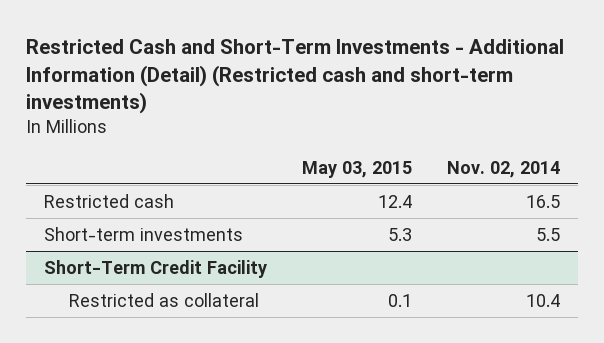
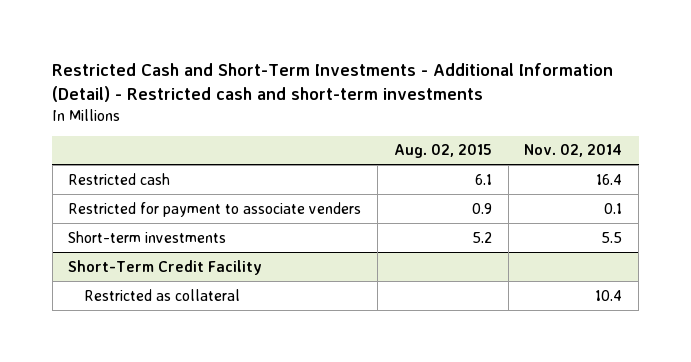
[26,38,565,115] Restricted Cash and Short-Term Investments - Additional Information (Detail) (Restricted cash and short-term investments) -> [52,63,614,102] Restricted Cash and Short-Term Investments - Additional Information (Detail) - Restricted cash and short-term investments
[302,160,413,178] May 03, 2015 -> none
none -> [393,144,492,159] Aug. 02, 2015
[526,194,561,208] 16.5 -> [596,173,623,185] 16.4
none -> [68,201,362,217] Restricted for payment to associate venders

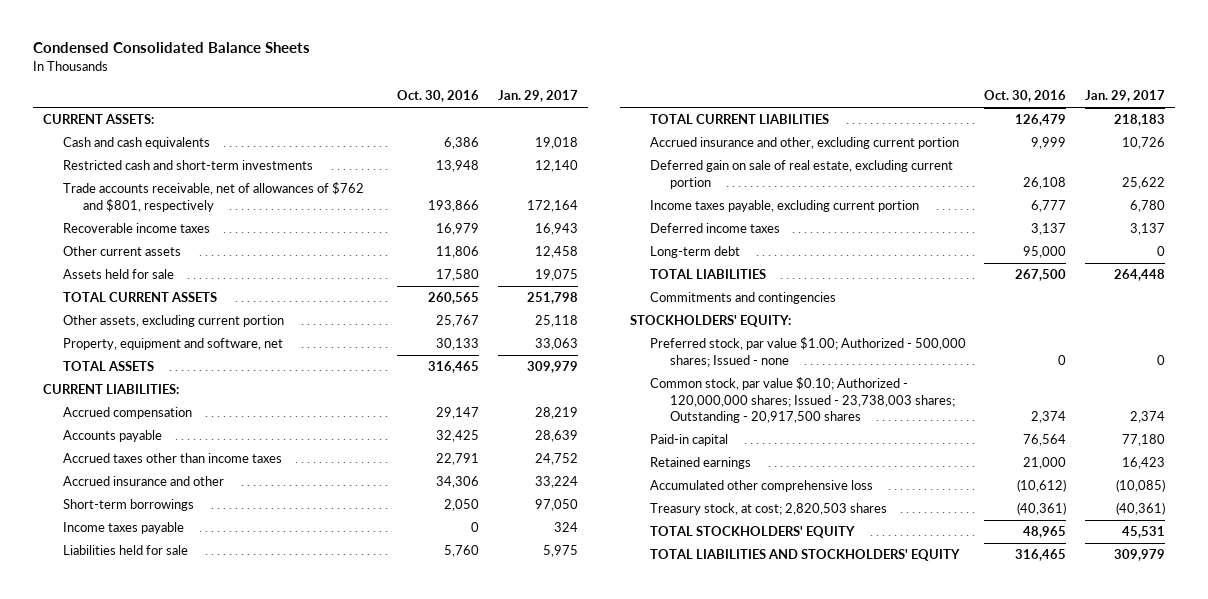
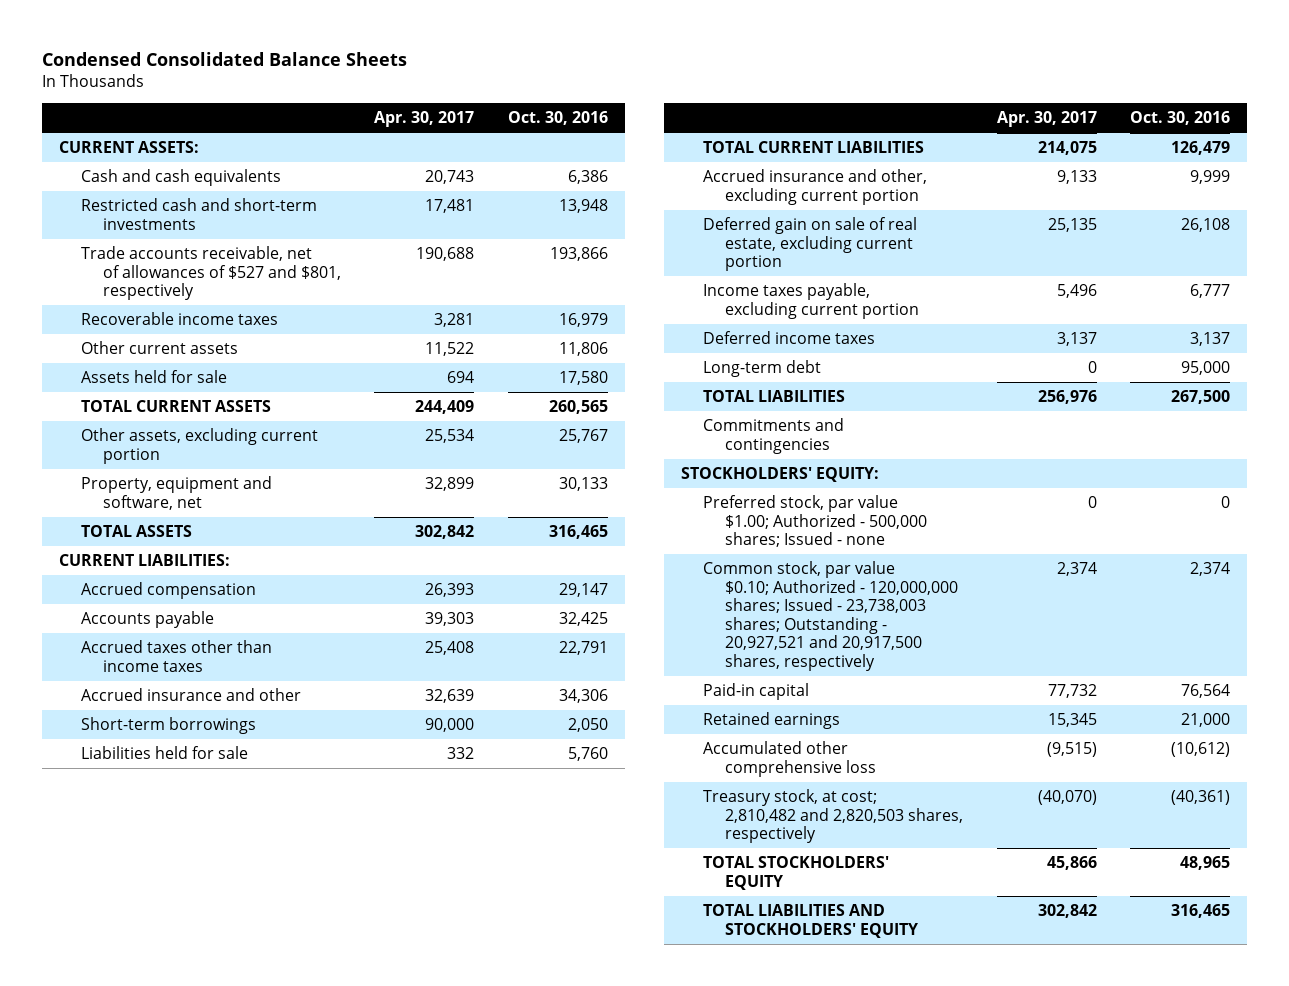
[498,90,579,103] Jan. 29, 2017 -> none
none -> [374,111,475,128] Apr. 30, 2017
[62,182,364,212] Trade accounts receivable, net of allowances of $762 and $801, respectively -> [80,246,341,301] Trade accounts receivable, net of allowances of $527 and $801, respectively
[62,522,184,535] Income taxes payable -> none
[649,377,955,424] Common stock, par value $0.10; Authorized - 120,000,000 shares; Issued - 23,738,003 shares; Outstanding - 20,917,500 shares -> [702,561,958,671] Common stock, par value $0.10; Authorized - 120,000,000 shares; Issued - 23,738,003 shares; Outstanding - 20,927,521 and 20,917,500 shares, respectively
[649,503,887,516] Treasury stock, at cost; 2,820,503 shares -> [702,789,963,844] Treasury stock, at cost; 2,810,482 and 2,820,503 shares, respectively

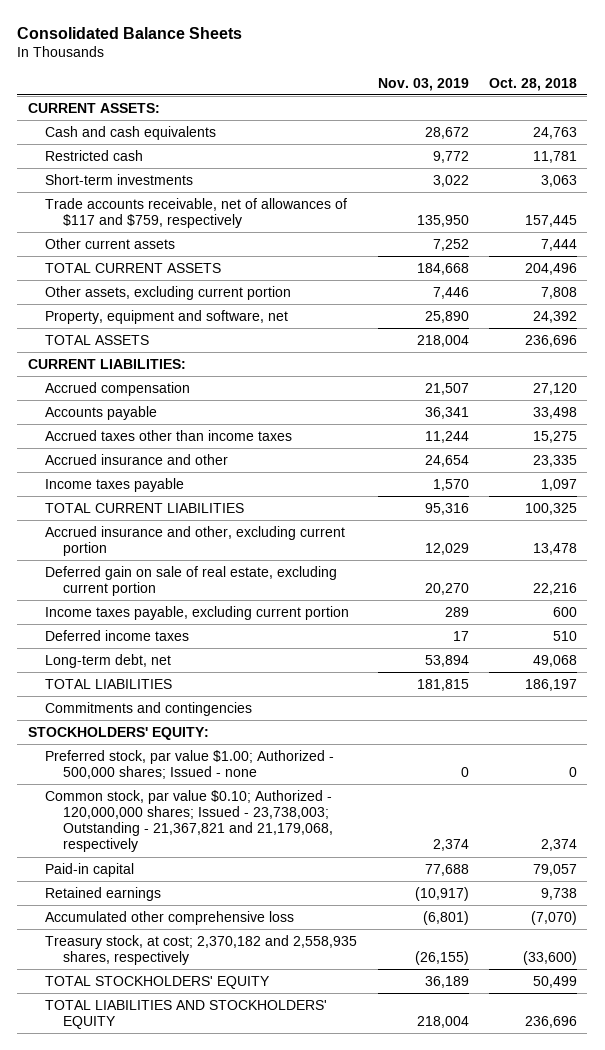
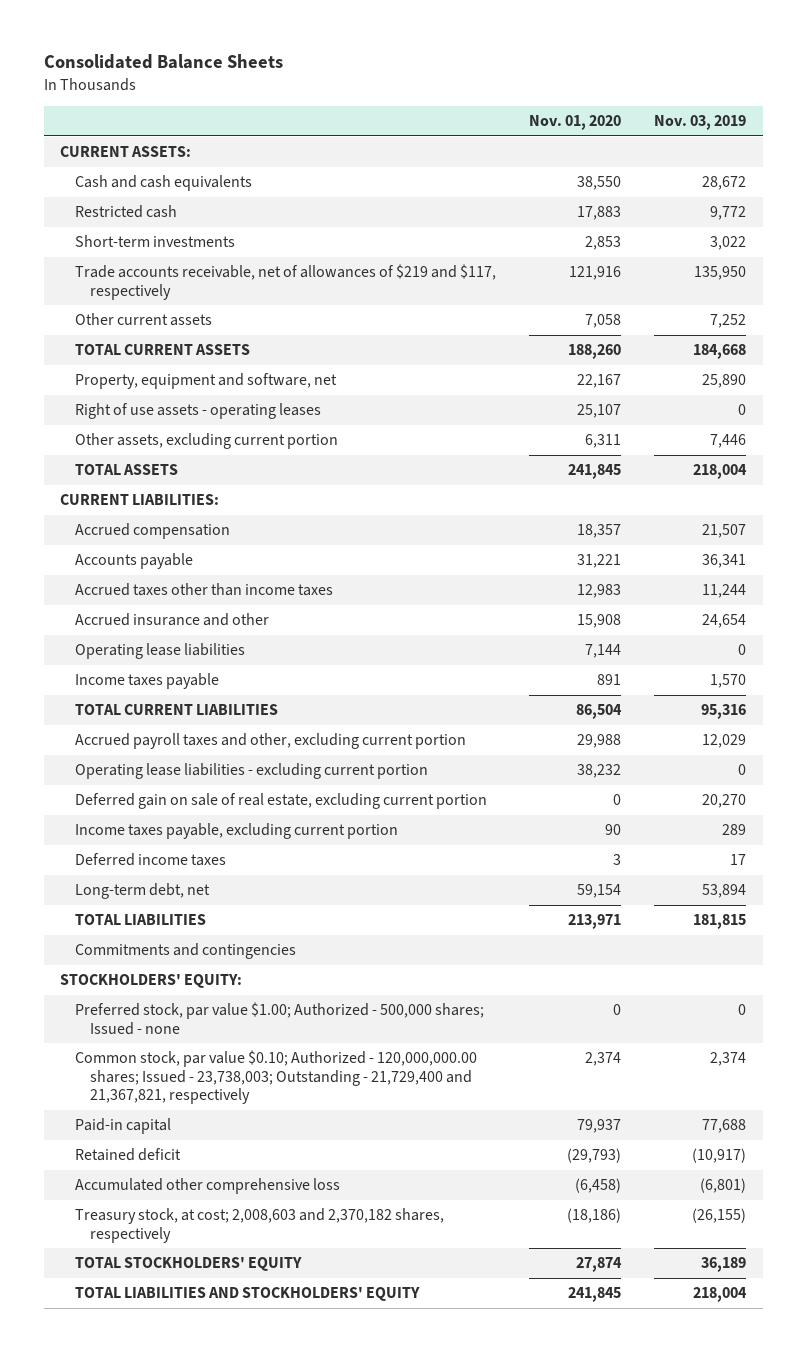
[489,77,578,91] Oct. 28, 2018 -> none
none -> [529,114,622,130] Nov. 01, 2020
[45,197,348,228] Trade accounts receivable, net of allowances of $117 and $759, respectively -> [74,264,496,300] Trade accounts receivable, net of allowances of $219 and $117, respectively
none -> [74,403,321,420] Right of use assets - operating leases
[45,285,292,300] Other assets, excluding current portion -> [74,433,338,450] Other assets, excluding current portion
none -> [74,643,245,660] Operating lease liabilities
[45,525,346,556] Accrued insurance and other, excluding current portion -> [74,733,466,750] Accrued payroll taxes and other, excluding current portion
none -> [74,763,428,780] Operating lease liabilities - excluding current portion
[45,789,333,853] Common stock, par value $0.10; Authorized - 120,000,000 shares; Issued - 23,738,003; Outstanding - 21,367,821 and 21,179,068, respectively -> [74,1050,477,1104] Common stock, par value $0.10; Authorized - 120,000,000.00 shares; Issued - 23,738,003; Outstanding - 21,729,400 and 21,367,821, respectively
[45,886,162,901] Retained earnings -> [74,1148,181,1162] Retained deficit
[45,934,358,965] Treasury stock, at cost; 2,370,182 and 2,558,935 shares, respectively -> [74,1208,444,1243] Treasury stock, at cost; 2,008,603 and 2,370,182 shares, respectively

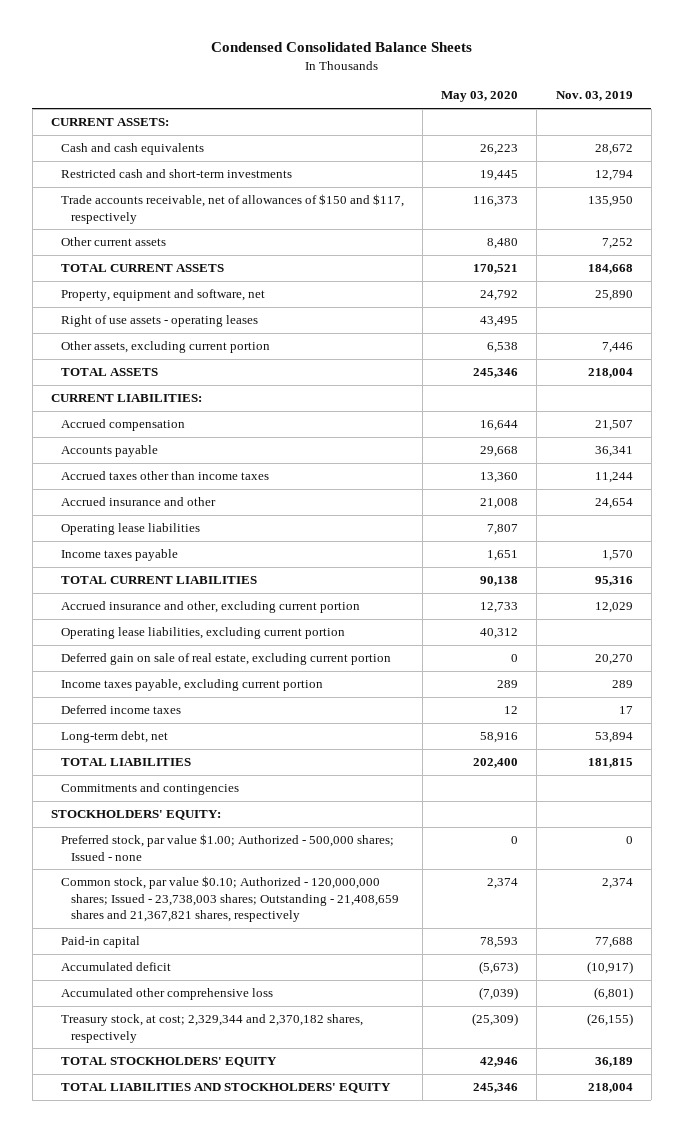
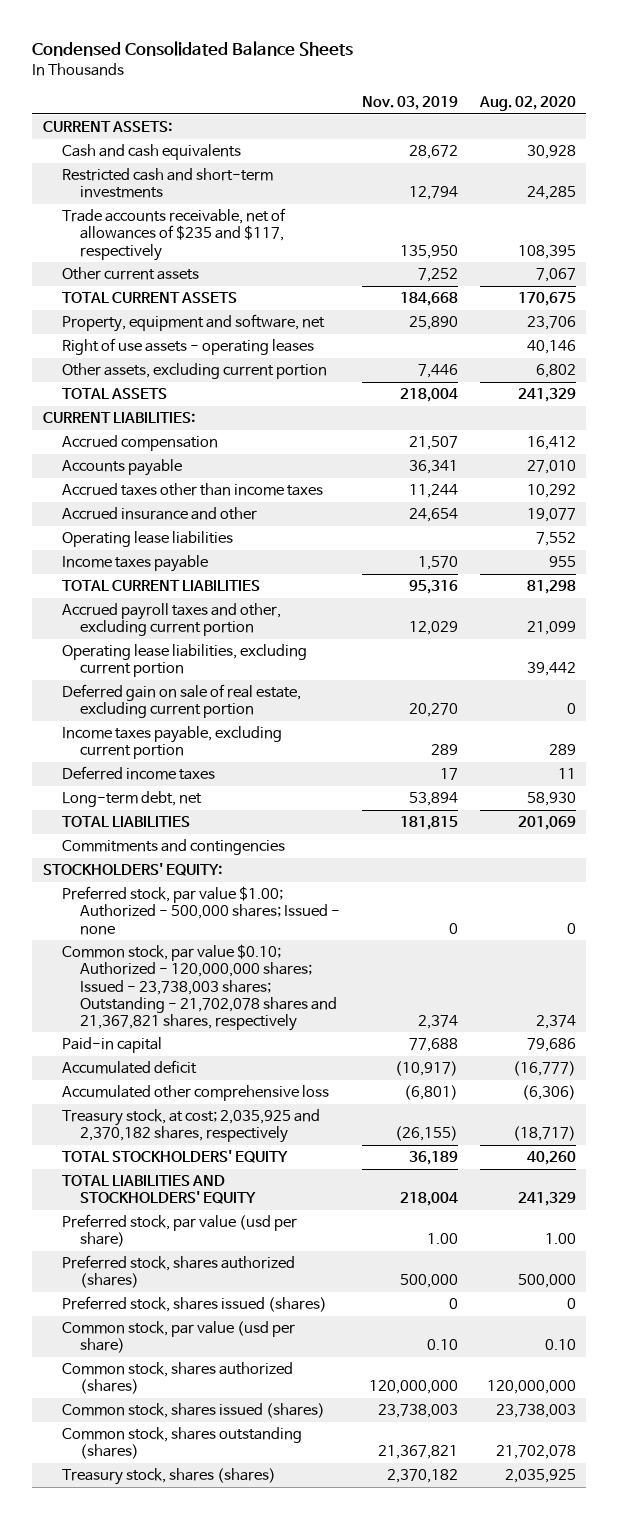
[441,91,519,103] May 03, 2020 -> none
none -> [478,96,576,112] Aug. 02, 2020
[60,193,404,224] Trade accounts receivable, net of allowances of $150 and $117, respectively -> [61,208,286,261] Trade accounts receivable, net of allowances of $235 and $117, respectively
[60,600,360,613] Accrued insurance and other, excluding current portion -> [61,603,281,637] Accrued payroll taxes and other, excluding current portion
[60,875,400,923] Common stock, par value $0.10; Authorized - 120,000,000 shares; Issued - 23,738,003 shares; Outstanding - 21,408,659 shares and 21,367,821 shares, respectively -> [61,944,338,1031] Common stock, par value $0.10; Authorized - 120,000,000 shares; Issued - 23,738,003 shares; Outstanding - 21,702,078 shares and 21,367,821 shares, respectively
[60,1013,363,1043] Treasury stock, at cost; 2,329,344 and 2,370,182 shares, respectively -> [61,1109,320,1144] Treasury stock, at cost; 2,035,925 and 2,370,182 shares, respectively
none -> [61,1214,297,1248] Preferred stock, par value (usd per share)
none -> [61,1255,295,1289] Preferred stock, shares authorized (shares)
none -> [61,1296,327,1313] Preferred stock, shares issued (shares)
none -> [61,1321,295,1354] Common stock, par value (usd per share)
none -> [61,1362,293,1395] Common stock, shares authorized (shares)
none -> [61,1403,325,1419] Common stock, shares issued (shares)
none -> [61,1427,302,1460] Common stock, shares outstanding (shares)
none -> [61,1468,276,1486] Treasury stock, shares (shares)

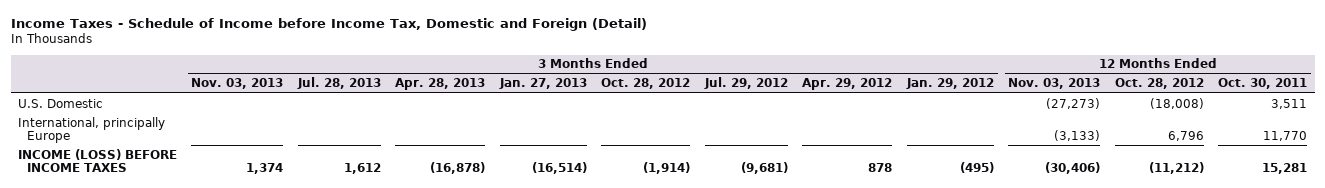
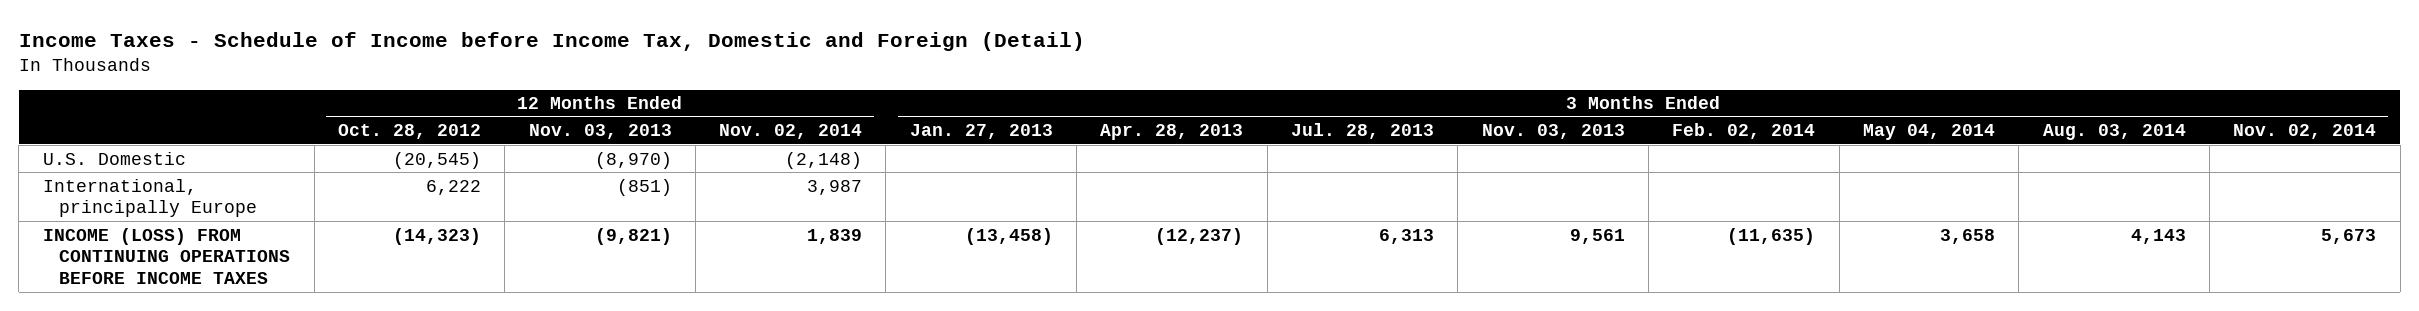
[601,78,691,90] Oct. 28, 2012 -> none
[703,77,788,90] Jul. 29, 2012 -> none
[802,78,893,91] Apr. 29, 2012 -> none
[905,78,994,90] Jan. 29, 2012 -> none
[1218,78,1308,90] Oct. 30, 2011 -> none
none -> [719,124,863,140] Nov. 02, 2014
none -> [1672,123,1816,140] Feb. 02, 2014
none -> [1862,124,1995,141] May 04, 2014
none -> [2042,124,2186,141] Aug. 03, 2014
none -> [2233,124,2377,140] Nov. 02, 2014
[1046,97,1101,109] (27,273) -> [594,151,672,169] (8,970)
[1149,97,1204,109] (18,008) -> [392,151,481,169] (20,545)
[1054,129,1101,141] (3,133) -> [616,178,672,196] (851)
[1167,130,1204,141] 6,796 -> [425,179,481,195] 6,222
[17,148,177,172] INCOME (LOSS) BEFORE INCOME TAXES -> [42,227,291,285] INCOME (LOSS) FROM CONTINUING OPERATIONS BEFORE INCOME TAXES
[246,162,284,174] 1,374 -> [1569,228,1625,244] 9,561
[343,162,381,174] 1,612 -> [1379,228,1435,244] 6,313
[430,161,486,174] (16,878) -> [1155,227,1244,245] (12,237)
[531,161,587,174] (16,514) -> [964,227,1053,245] (13,458)
[1045,161,1101,174] (30,406) -> [594,227,672,245] (9,821)
[1148,161,1204,174] (11,212) -> [392,227,481,245] (14,323)

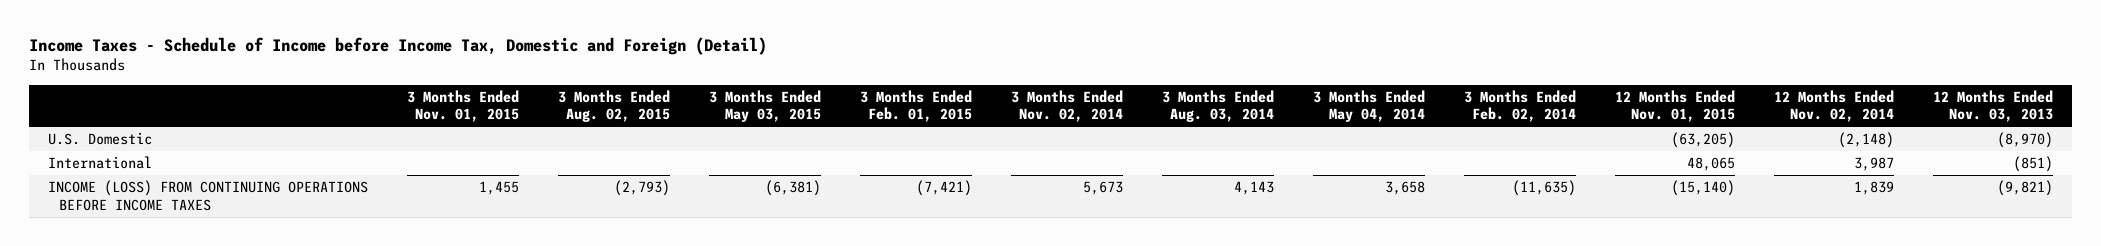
[337,124,481,140] Oct. 28, 2012 -> none
[909,124,1053,140] Jan. 27, 2013 -> none
[1100,124,1244,141] Apr. 28, 2013 -> none
[1291,123,1435,140] Jul. 28, 2013 -> none
[1481,124,1625,140] Nov. 03, 2013 -> none
none -> [407,89,520,123] 3 Months Ended Nov. 01, 2015
none -> [558,89,671,123] 3 Months Ended Aug. 02, 2015
none -> [709,89,822,123] 3 Months Ended May 03, 2015
none -> [860,89,973,123] 3 Months Ended Feb. 01, 2015
none -> [1615,89,1736,123] 12 Months Ended Nov. 01, 2015
[42,178,258,218] International, principally Europe -> [48,155,153,169] International

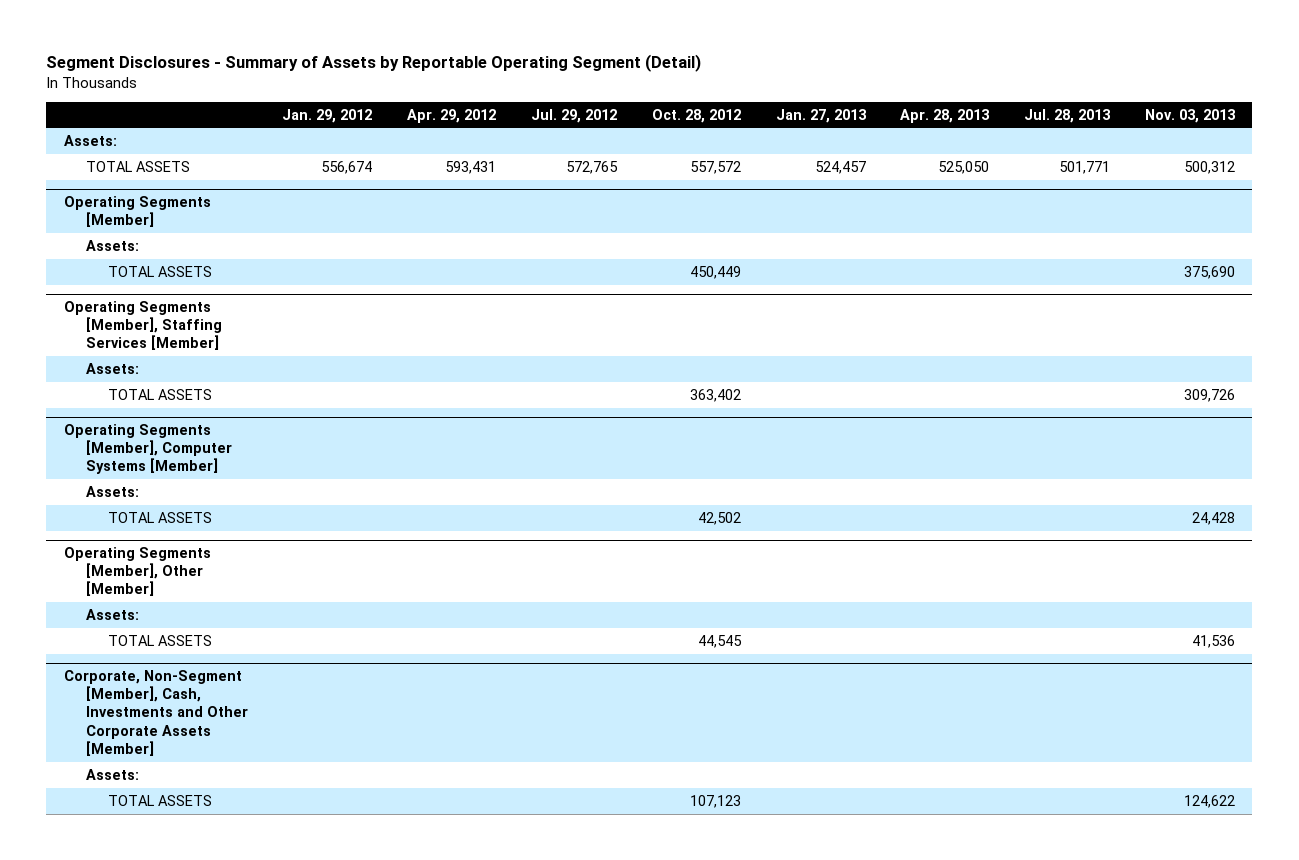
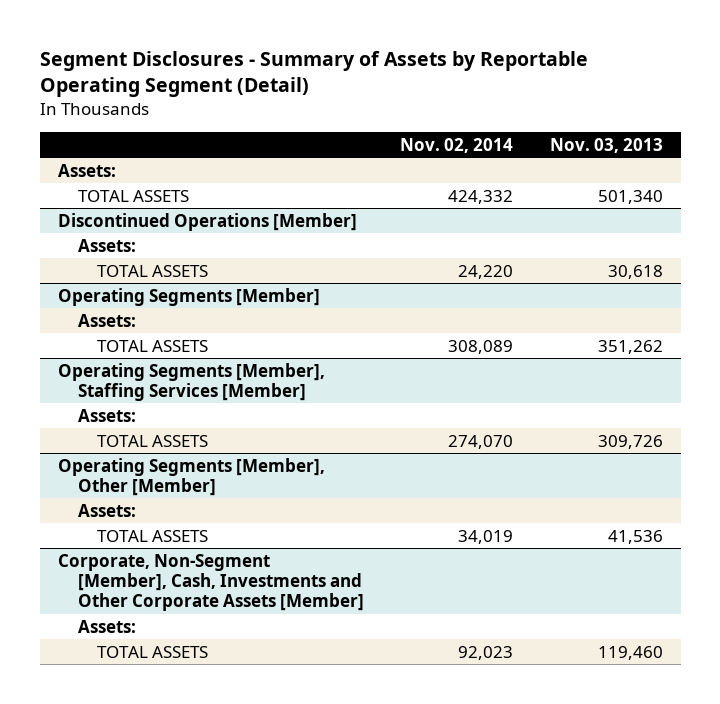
[282,108,373,123] Jan. 29, 2012 -> none
[407,108,497,123] Apr. 29, 2012 -> none
[530,108,617,123] Jul. 29, 2012 -> none
[651,108,741,123] Oct. 28, 2012 -> none
[775,108,867,123] Jan. 27, 2013 -> none
[900,108,991,123] Apr. 28, 2013 -> none
[1024,108,1112,123] Jul. 28, 2013 -> none
none -> [400,137,514,153] Nov. 02, 2014
[1183,160,1235,174] 500,312 -> [597,189,663,204] 501,340
none -> [57,212,357,231] Discontinued Operations [Member]
none -> [77,238,136,252] Assets:
none -> [97,264,209,277] TOTAL ASSETS
[1183,265,1235,279] 375,690 -> [597,339,663,354] 351,262
[63,424,232,475] Operating Segments [Member], Computer Systems [Member] -> none
[85,485,139,497] Assets: -> none
[107,511,212,523] TOTAL ASSETS -> none
[1183,794,1235,808] 124,622 -> [597,645,663,660] 119,460

